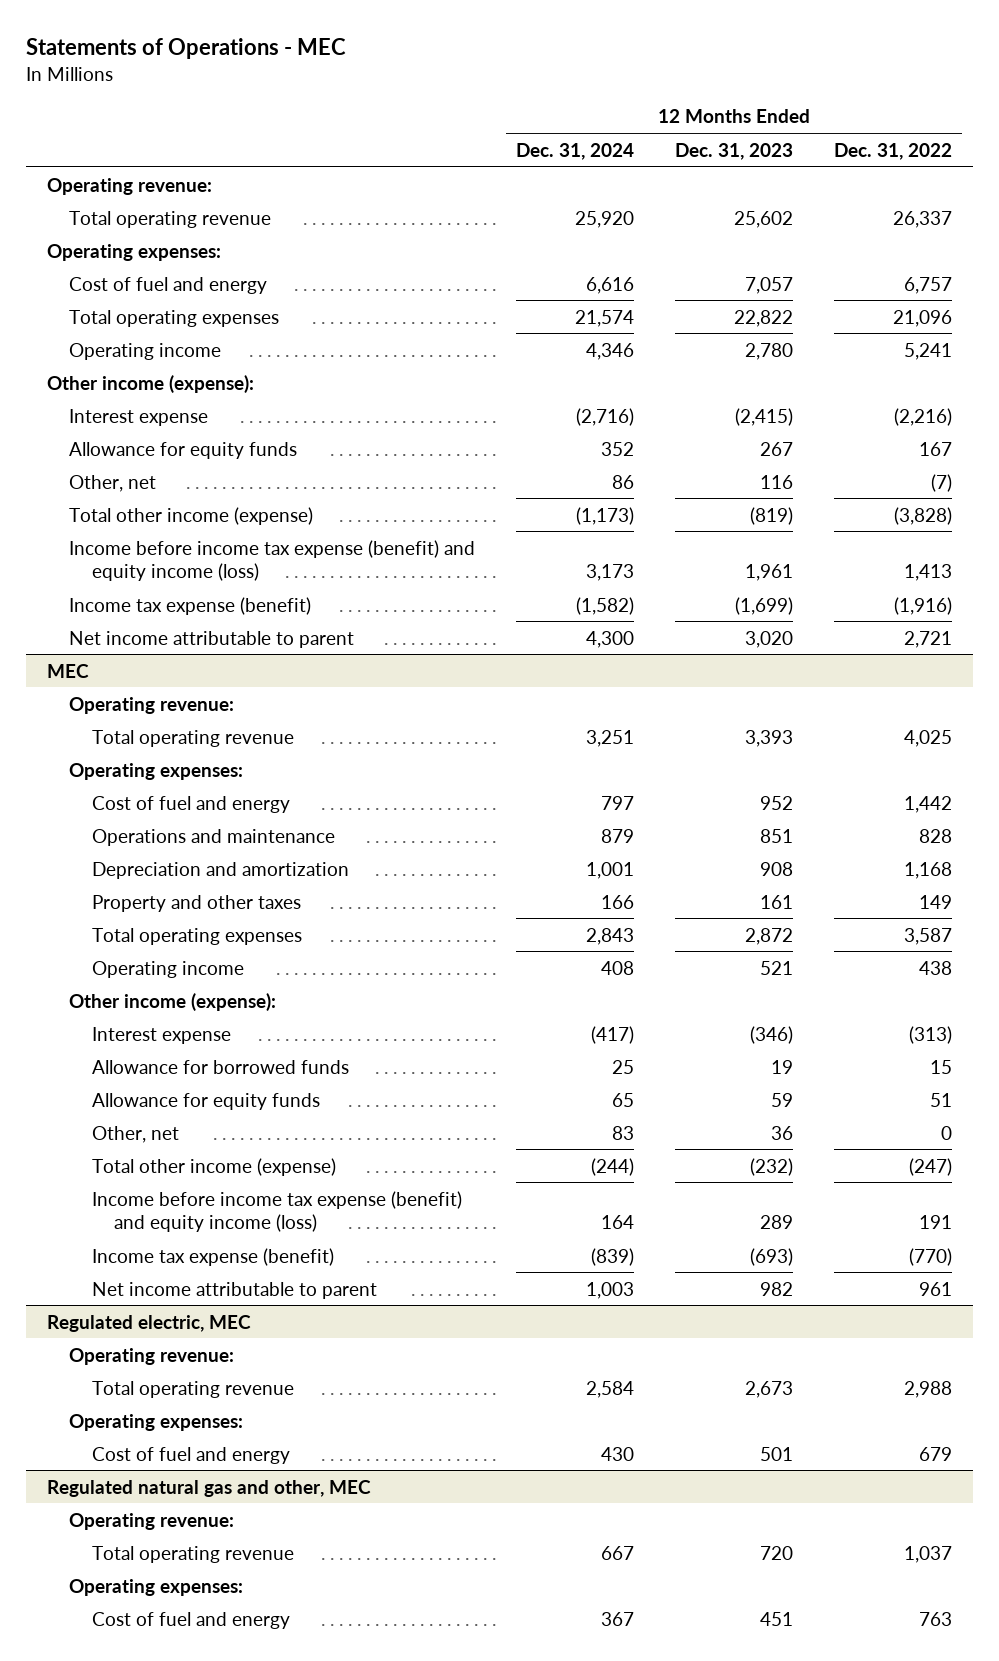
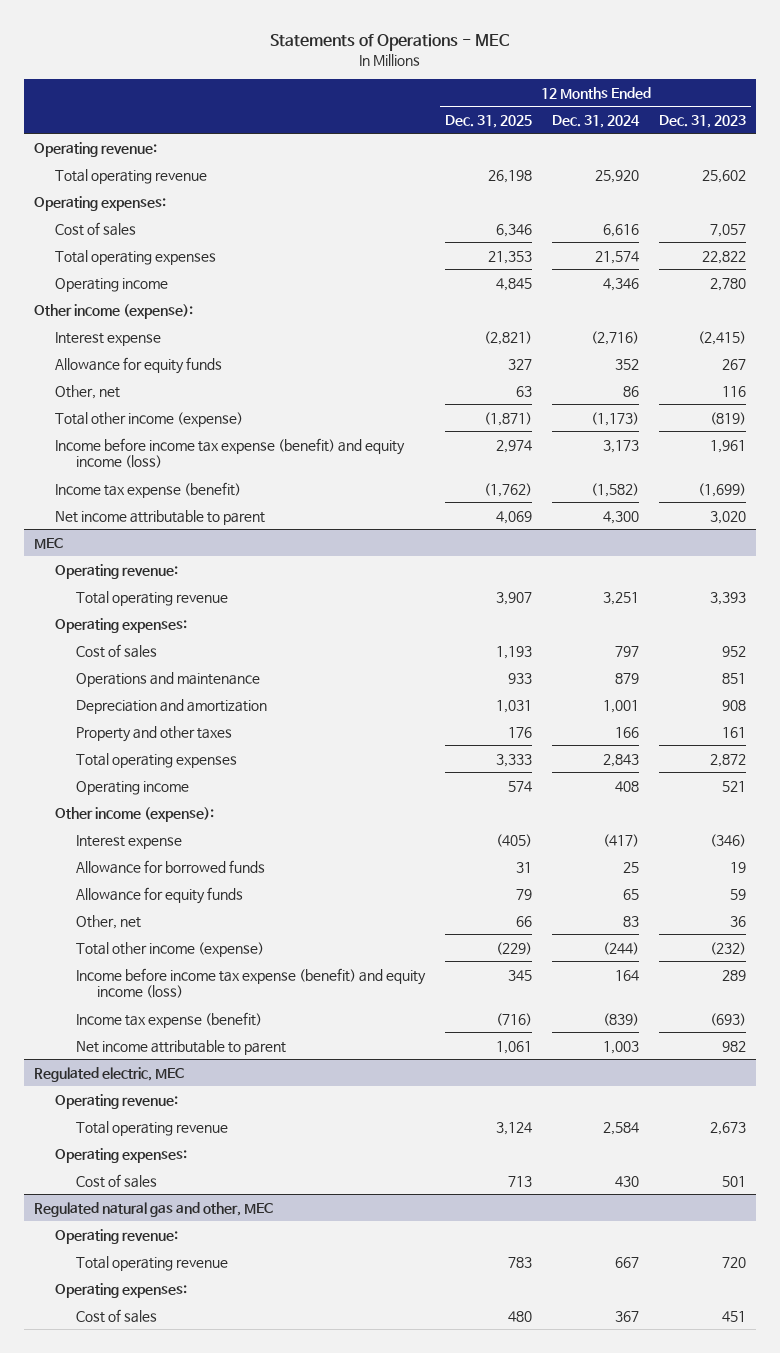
[834,142,953,160] Dec. 31, 2022 -> none
none -> [445,114,533,128] Dec. 31, 2025
[69,276,268,294] Cost of fuel and energy -> [55,221,137,236] Cost of sales
[91,795,290,813] Cost of fuel and energy -> [76,643,158,658] Cost of sales
[91,1446,290,1464] Cost of fuel and energy -> [76,1173,158,1188] Cost of sales
[91,1611,290,1629] Cost of fuel and energy -> [76,1308,158,1323] Cost of sales

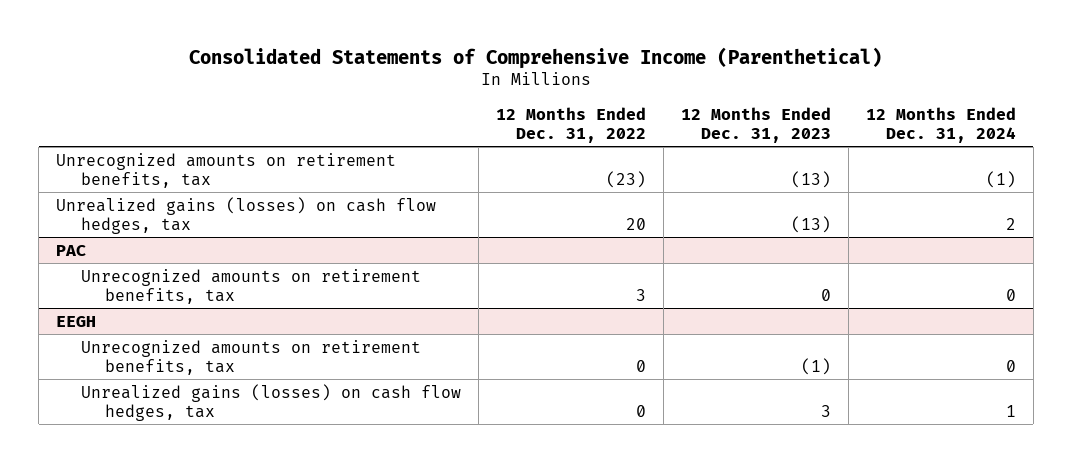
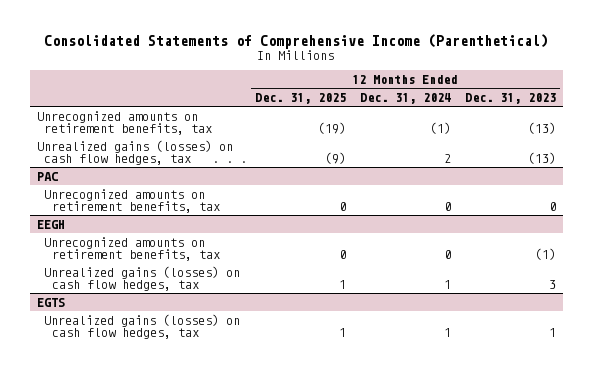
[495,107,646,144] 12 Months Ended Dec. 31, 2022 -> none
none -> [254,93,346,105] Dec. 31, 2025
none -> [36,297,65,307] EGTS
none -> [44,313,241,339] Unrealized gains (losses) on cash flow hedges, tax

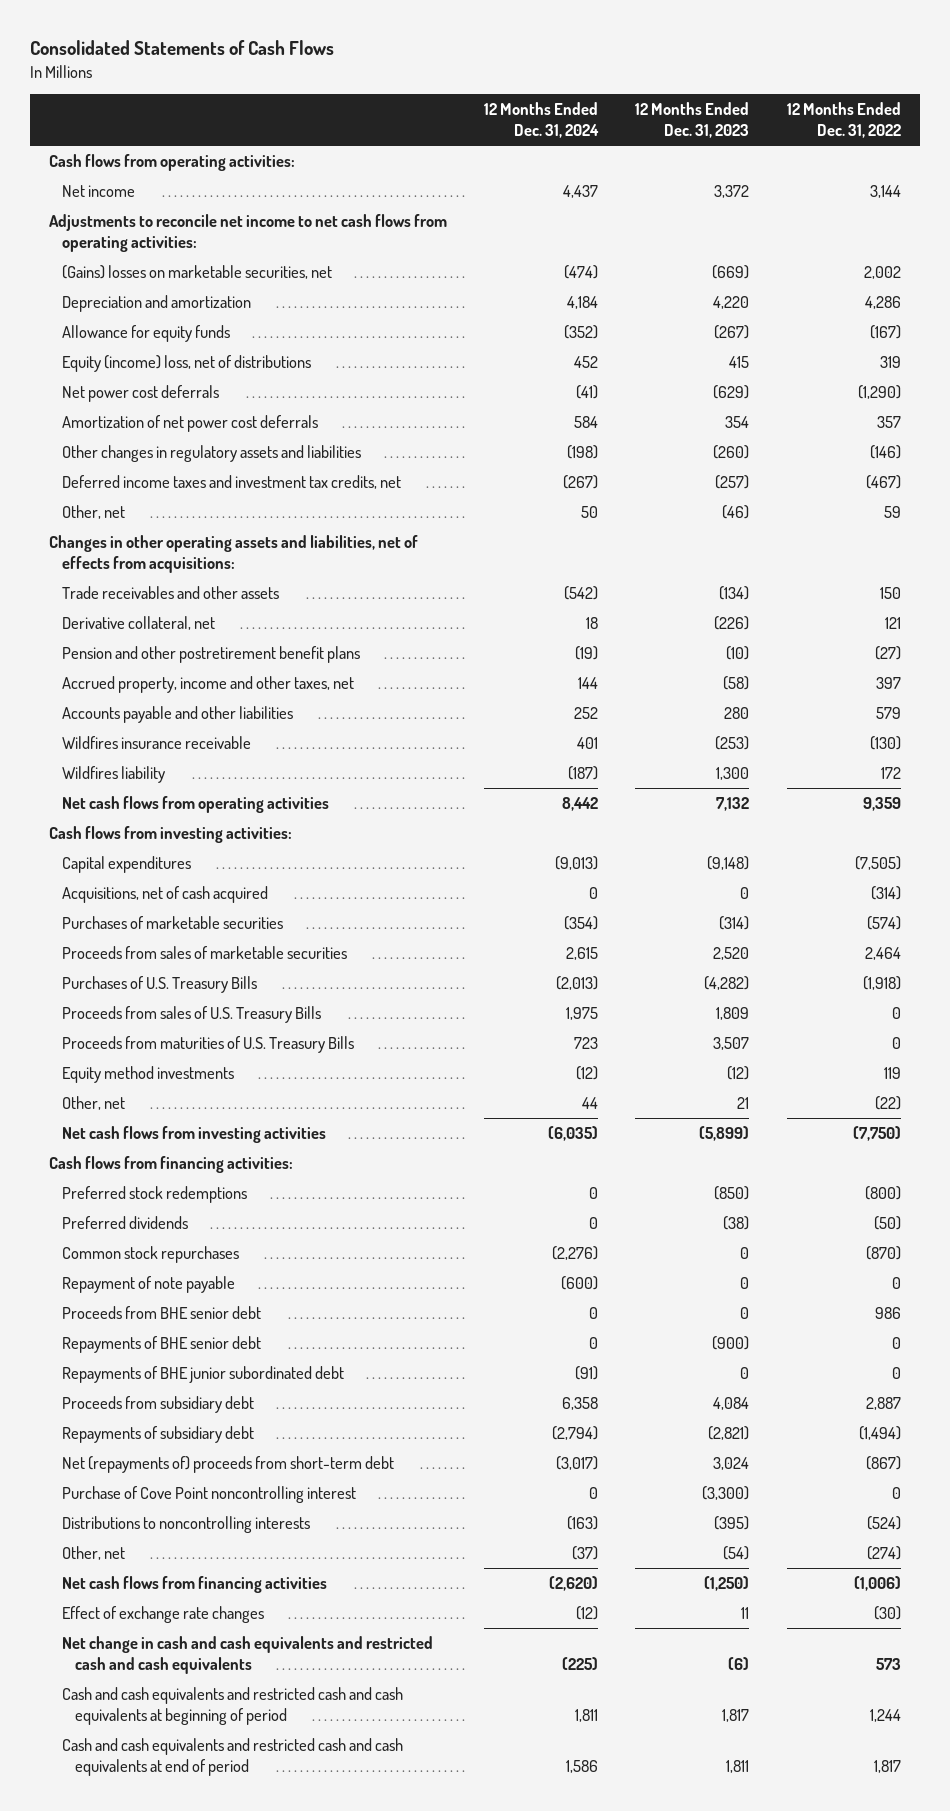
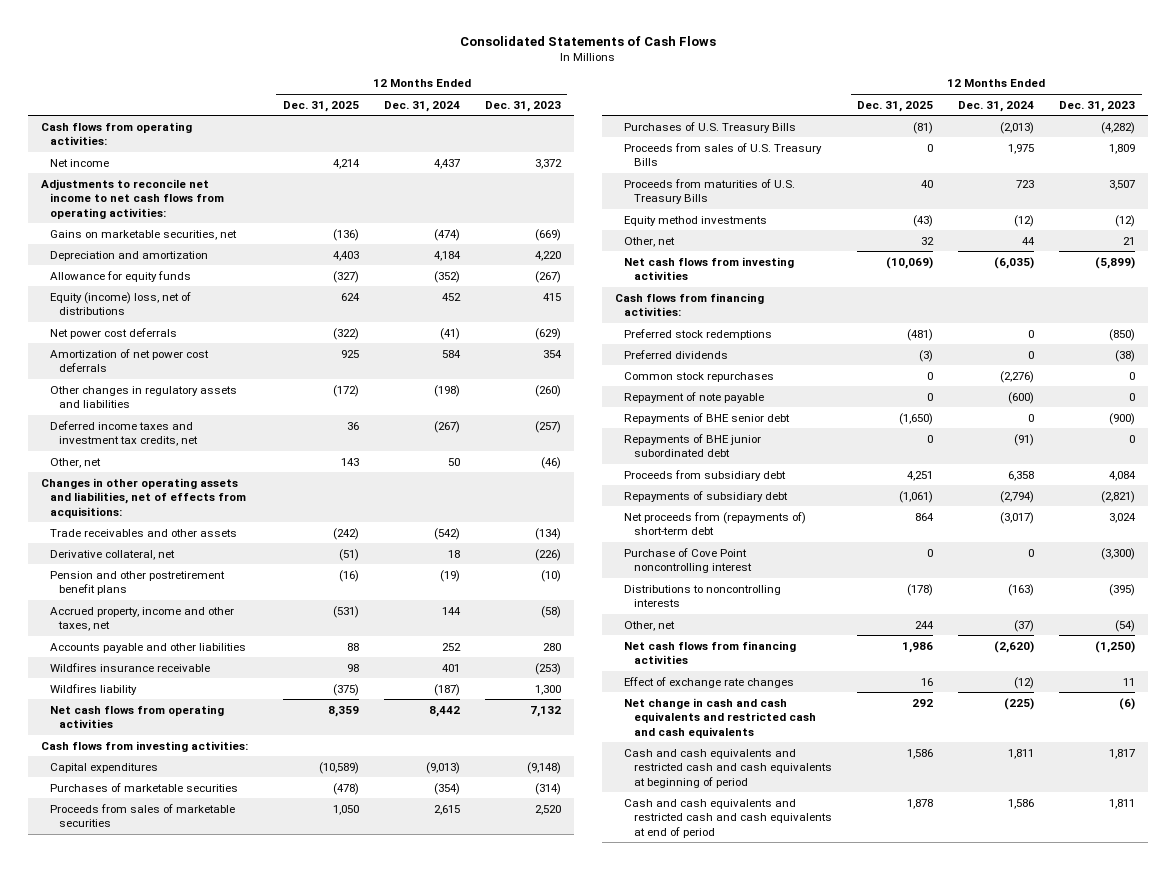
[786,102,901,139] 12 Months Ended Dec. 31, 2022 -> none
none -> [282,100,359,112] Dec. 31, 2025
[62,265,333,280] (Gains) losses on marketable securities, net -> [49,229,237,240] Gains on marketable securities, net
[62,886,269,904] Acquisitions, net of cash acquired -> none
[62,1306,262,1320] Proceeds from BHE senior debt -> none
[62,1456,395,1474] Net (repayments of) proceeds from short-term debt -> [624,511,807,536] Net proceeds from (repayments of) short-term debt

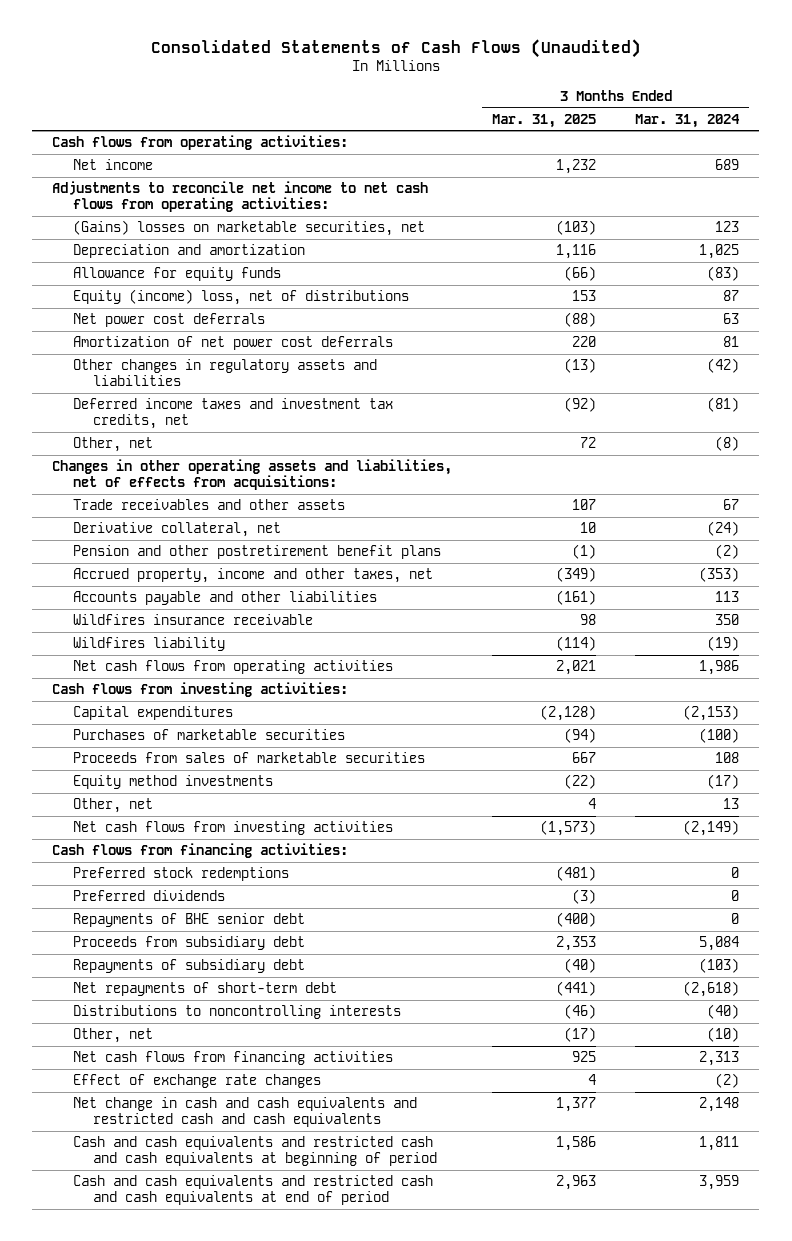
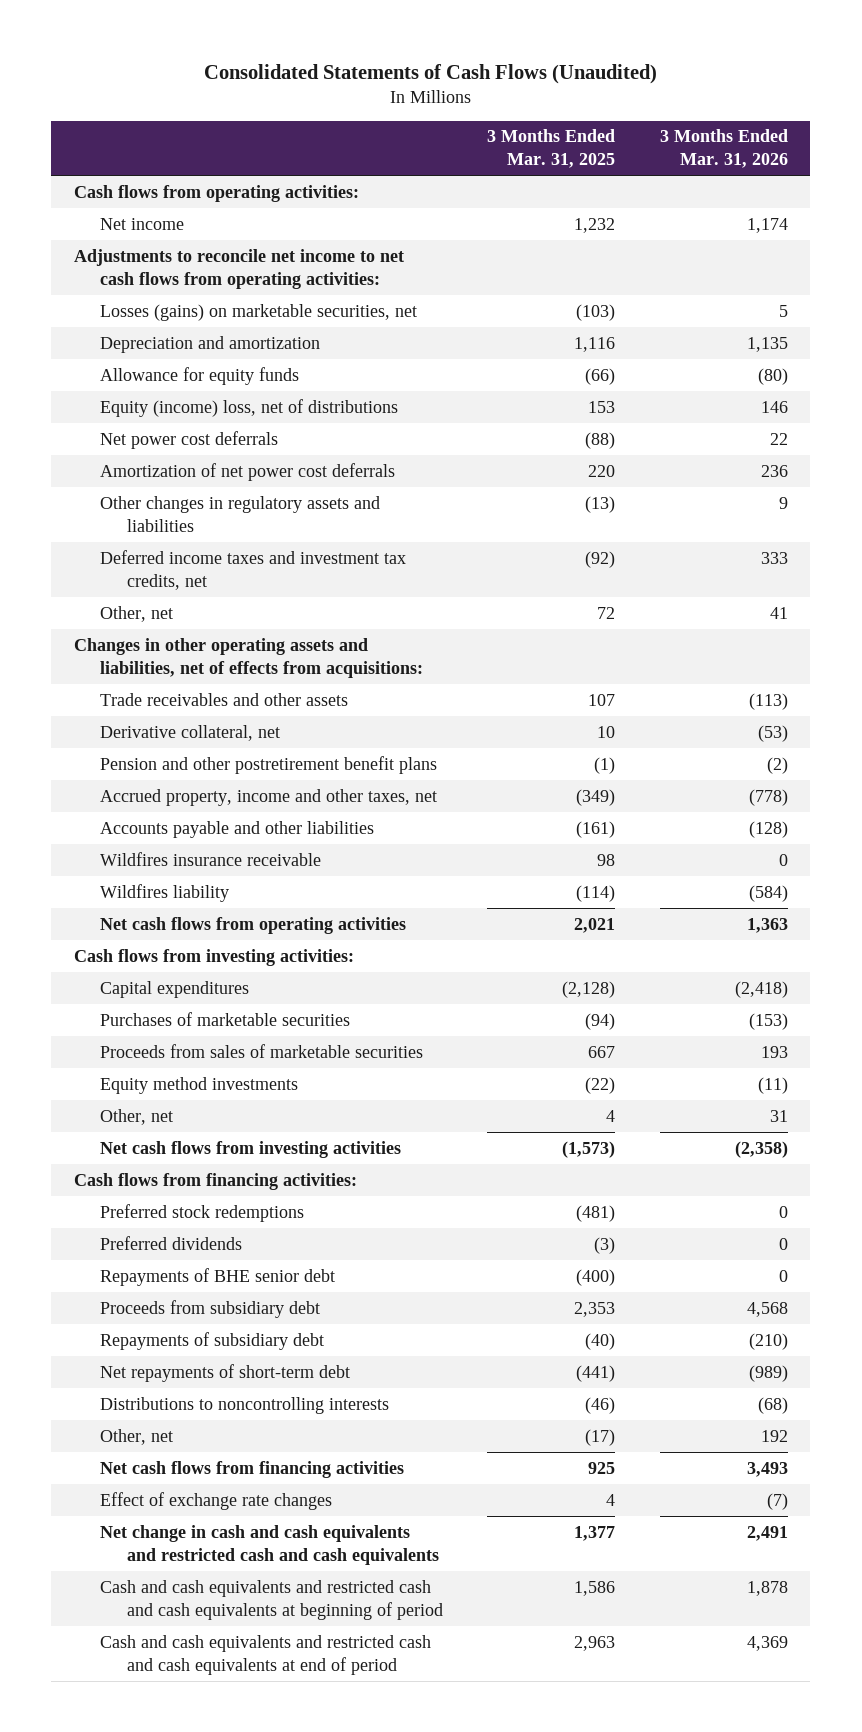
[635,113,741,128] Mar. 31, 2024 -> none
none -> [659,129,788,169] 3 Months Ended Mar. 31, 2026
[72,220,425,237] (Gains) losses on marketable securities, net -> [100,303,418,321] Losses (gains) on marketable securities, net

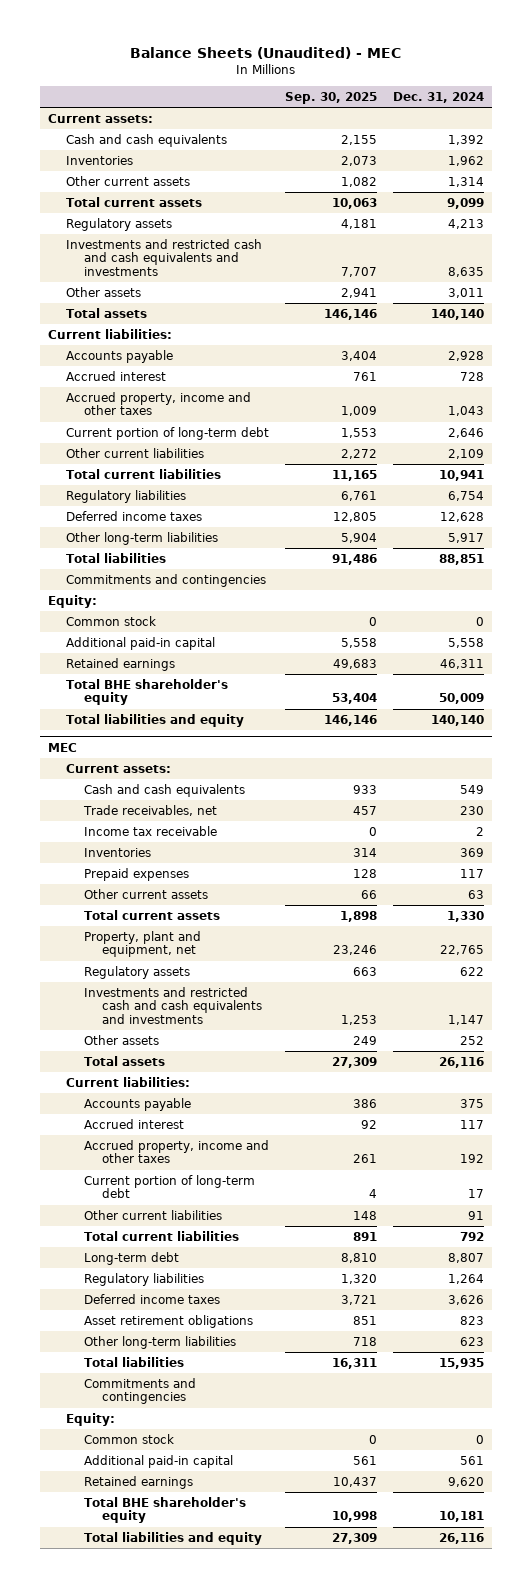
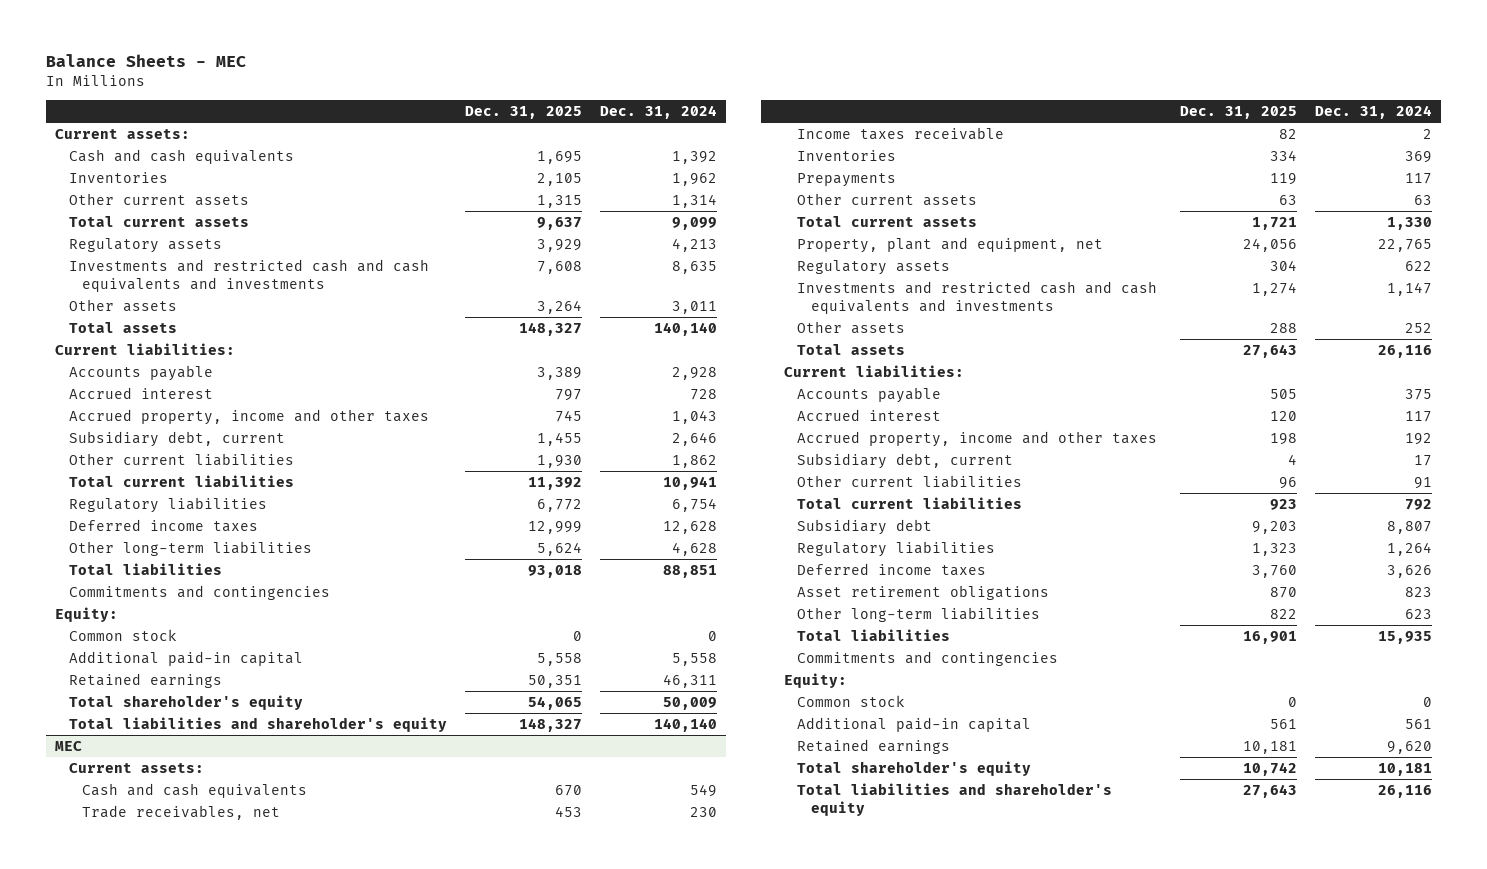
[129,47,401,60] Balance Sheets (Unaudited) - MEC -> [45,54,246,68] Balance Sheets - MEC
[284,91,377,104] Sep. 30, 2025 -> none
none -> [464,106,582,120] Dec. 31, 2025
[65,426,269,440] Current portion of long-term debt -> [68,430,285,447] Subsidiary debt, current
[447,448,484,459] 2,109 -> [672,454,718,468] 1,862
[447,532,484,543] 5,917 -> [672,541,718,556] 4,628
[65,678,228,706] Total BHE shareholder's equity -> [68,694,303,710] Total shareholder's equity
[65,713,244,727] Total liabilities and equity -> [68,716,447,732] Total liabilities and shareholder's equity
[83,825,217,836] Income tax receivable -> [797,126,1005,140] Income taxes receivable
[83,867,189,881] Prepaid expenses -> [797,172,897,187] Prepayments
[83,1174,255,1199] Current portion of long-term debt -> none
none -> [797,452,1014,469] Subsidiary debt, current
[83,1251,179,1265] Long-term debt -> [797,518,933,535] Subsidiary debt
[83,1496,246,1524] Total BHE shareholder's equity -> [797,760,1032,776] Total shareholder's equity
[83,1531,262,1545] Total liabilities and equity -> [797,782,1113,816] Total liabilities and shareholder's equity

